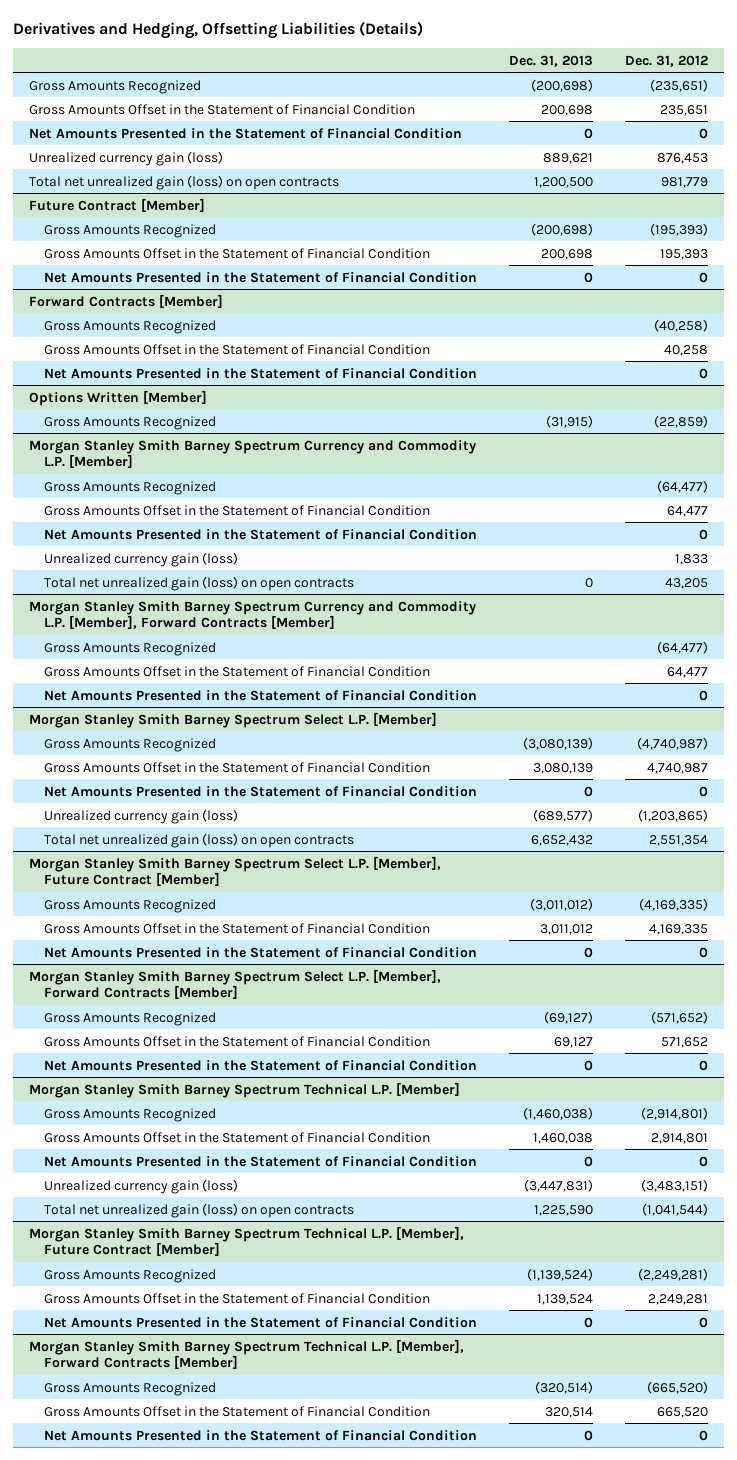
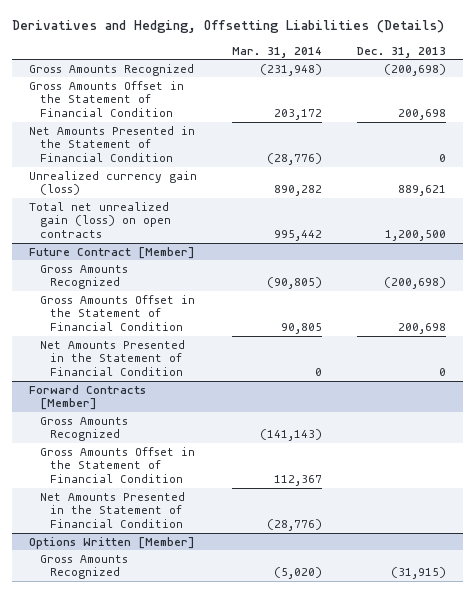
[625,54,709,67] Dec. 31, 2012 -> none
none -> [232,46,323,58] Mar. 31, 2014
[28,439,476,468] Morgan Stanley Smith Barney Spectrum Currency and Commodity L.P. [Member] -> none
[44,480,217,495] Gross Amounts Recognized -> none
[44,504,431,516] Gross Amounts Offset in the Statement of Financial Condition -> none
[44,528,478,540] Net Amounts Presented in the Statement of Financial Condition -> none
[44,551,239,567] Unrealized currency gain (loss) -> none
[44,575,355,591] Total net unrealized gain (loss) on open contracts -> none
[28,600,476,629] Morgan Stanley Smith Barney Spectrum Currency and Commodity L.P. [Member], Forward Contracts [Member] -> none
[44,641,217,656] Gross Amounts Recognized -> none
[44,665,431,677] Gross Amounts Offset in the Statement of Financial Condition -> none
[44,689,478,701] Net Amounts Presented in the Statement of Financial Condition -> none
[28,711,437,728] Morgan Stanley Smith Barney Spectrum Select L.P. [Member] -> none
[44,737,217,752] Gross Amounts Recognized -> none
[44,761,431,773] Gross Amounts Offset in the Statement of Financial Condition -> none
[44,785,478,797] Net Amounts Presented in the Statement of Financial Condition -> none
[44,808,239,824] Unrealized currency gain (loss) -> none
[44,832,355,848] Total net unrealized gain (loss) on open contracts -> none
[28,855,441,886] Morgan Stanley Smith Barney Spectrum Select L.P. [Member], Future Contract [Member] -> none
[44,898,217,913] Gross Amounts Recognized -> none
[44,922,431,934] Gross Amounts Offset in the Statement of Financial Condition -> none
[44,946,478,958] Net Amounts Presented in the Statement of Financial Condition -> none
[28,968,441,999] Morgan Stanley Smith Barney Spectrum Select L.P. [Member], Forward Contracts [Member] -> none
[44,1011,217,1026] Gross Amounts Recognized -> none
[44,1035,431,1047] Gross Amounts Offset in the Statement of Financial Condition -> none
[44,1059,478,1071] Net Amounts Presented in the Statement of Financial Condition -> none
[28,1081,460,1098] Morgan Stanley Smith Barney Spectrum Technical L.P. [Member] -> none
[44,1107,217,1122] Gross Amounts Recognized -> none
[44,1131,431,1143] Gross Amounts Offset in the Statement of Financial Condition -> none
[44,1155,478,1167] Net Amounts Presented in the Statement of Financial Condition -> none
[44,1178,239,1194] Unrealized currency gain (loss) -> none
[44,1202,355,1218] Total net unrealized gain (loss) on open contracts -> none
[28,1225,464,1256] Morgan Stanley Smith Barney Spectrum Technical L.P. [Member], Future Contract [Member] -> none
[44,1268,217,1283] Gross Amounts Recognized -> none
[44,1292,431,1304] Gross Amounts Offset in the Statement of Financial Condition -> none
[44,1316,478,1328] Net Amounts Presented in the Statement of Financial Condition -> none
[28,1338,464,1369] Morgan Stanley Smith Barney Spectrum Technical L.P. [Member], Forward Contracts [Member] -> none
[44,1381,217,1396] Gross Amounts Recognized -> none
[44,1405,431,1417] Gross Amounts Offset in the Statement of Financial Condition -> none
[44,1429,478,1441] Net Amounts Presented in the Statement of Financial Condition -> none

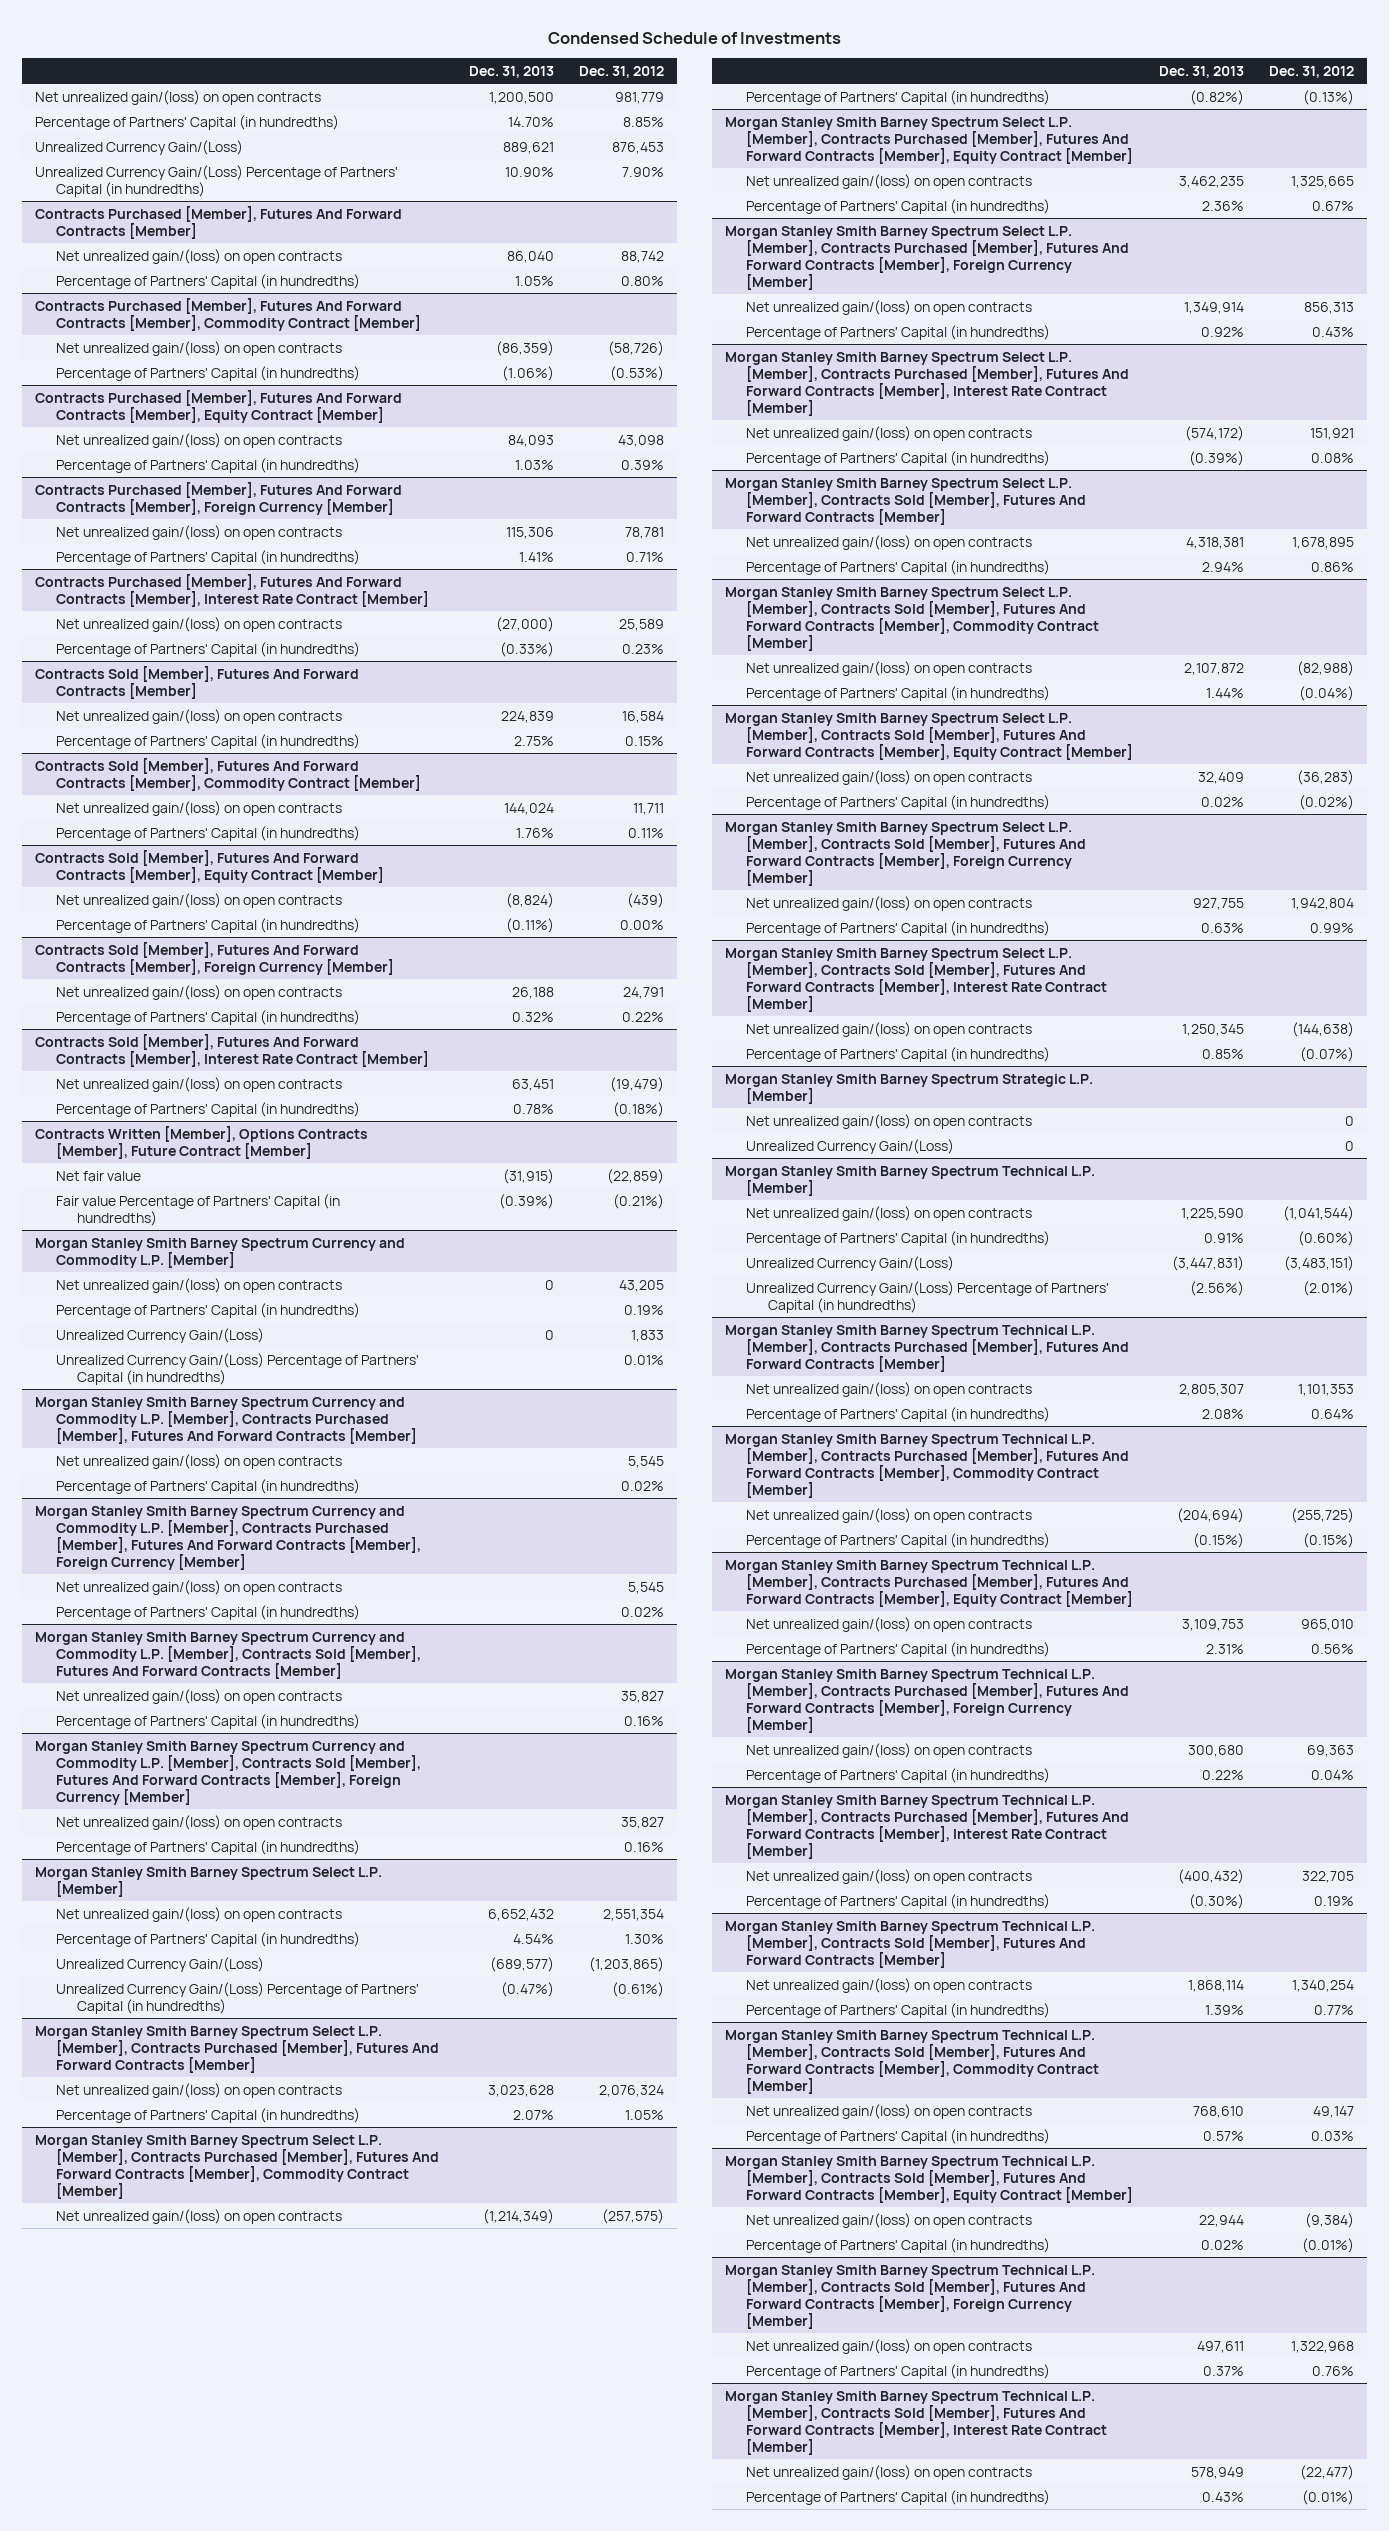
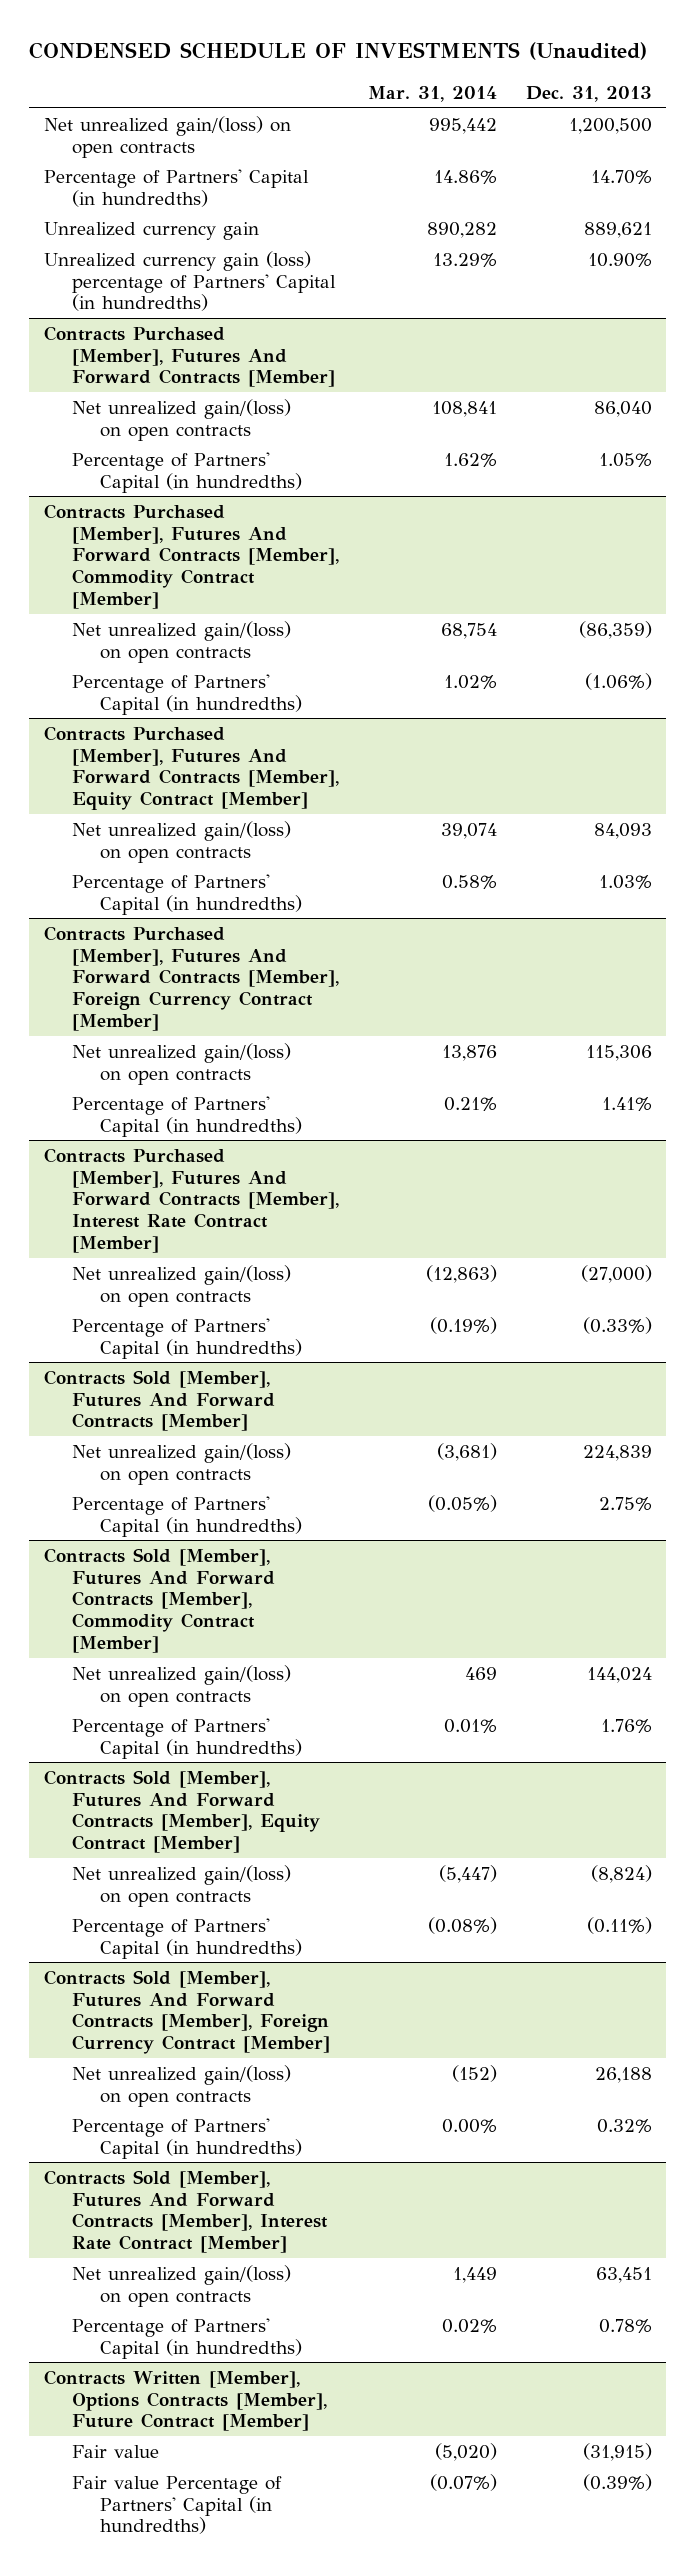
[547,32,841,45] Condensed Schedule of Investments -> [29,42,648,61] CONDENSED SCHEDULE OF INVESTMENTS (Unaudited)
[579,65,665,78] Dec. 31, 2012 -> none
none -> [367,86,497,103] Mar. 31, 2014
[34,139,243,155] Unrealized Currency Gain/(Loss) -> [43,221,259,240] Unrealized currency gain
[34,164,398,197] Unrealized Currency Gain/(Loss) Percentage of Partners' Capital (in hundredths) -> [43,250,336,312] Unrealized currency gain (loss) percentage of Partners' Capital (in hundredths)
[34,481,402,515] Contracts Purchased [Member], Futures And Forward Contracts [Member], Foreign Currency [Member] -> [43,925,339,1031] Contracts Purchased [Member], Futures And Forward Contracts [Member], Foreign Currency Contract [Member]
[34,941,395,975] Contracts Sold [Member], Futures And Forward Contracts [Member], Foreign Currency [Member] -> [43,1969,330,2055] Contracts Sold [Member], Futures And Forward Contracts [Member], Foreign Currency Contract [Member]
[56,1170,142,1181] Net fair value -> [71,2444,159,2458] Fair value
[34,1237,405,1268] Morgan Stanley Smith Barney Spectrum Currency and Commodity L.P. [Member] -> none
[56,1277,343,1293] Net unrealized gain/(loss) on open contracts -> none
[56,1302,361,1318] Percentage of Partners' Capital (in hundredths) -> none
[56,1327,265,1343] Unrealized Currency Gain/(Loss) -> none
[56,1352,420,1385] Unrealized Currency Gain/(Loss) Percentage of Partners' Capital (in hundredths) -> none
[34,1396,418,1444] Morgan Stanley Smith Barney Spectrum Currency and Commodity L.P. [Member], Contracts Purchased [Member], Futures And Forward Contracts [Member] -> none
[56,1453,343,1469] Net unrealized gain/(loss) on open contracts -> none
[56,1478,361,1494] Percentage of Partners' Capital (in hundredths) -> none
[34,1505,422,1571] Morgan Stanley Smith Barney Spectrum Currency and Commodity L.P. [Member], Contracts Purchased [Member], Futures And Forward Contracts [Member], Foreign Currency [Member] -> none
[56,1579,343,1595] Net unrealized gain/(loss) on open contracts -> none
[56,1604,361,1620] Percentage of Partners' Capital (in hundredths) -> none
[34,1631,422,1679] Morgan Stanley Smith Barney Spectrum Currency and Commodity L.P. [Member], Contracts Sold [Member], Futures And Forward Contracts [Member] -> none
[56,1688,343,1704] Net unrealized gain/(loss) on open contracts -> none
[56,1713,361,1729] Percentage of Partners' Capital (in hundredths) -> none
[34,1740,422,1806] Morgan Stanley Smith Barney Spectrum Currency and Commodity L.P. [Member], Contracts Sold [Member], Futures And Forward Contracts [Member], Foreign Currency [Member] -> none
[56,1814,343,1830] Net unrealized gain/(loss) on open contracts -> none
[56,1839,361,1855] Percentage of Partners' Capital (in hundredths) -> none
[34,1866,382,1897] Morgan Stanley Smith Barney Spectrum Select L.P. [Member] -> none
[56,1906,343,1922] Net unrealized gain/(loss) on open contracts -> none
[56,1931,361,1947] Percentage of Partners' Capital (in hundredths) -> none
[56,1956,265,1972] Unrealized Currency Gain/(Loss) -> none
[56,1981,420,2014] Unrealized Currency Gain/(Loss) Percentage of Partners' Capital (in hundredths) -> none
[34,2025,440,2073] Morgan Stanley Smith Barney Spectrum Select L.P. [Member], Contracts Purchased [Member], Futures And Forward Contracts [Member] -> none
[56,2082,343,2098] Net unrealized gain/(loss) on open contracts -> none
[56,2107,361,2123] Percentage of Partners' Capital (in hundredths) -> none
[34,2134,440,2200] Morgan Stanley Smith Barney Spectrum Select L.P. [Member], Contracts Purchased [Member], Futures And Forward Contracts [Member], Commodity Contract [Member] -> none
[56,2208,343,2224] Net unrealized gain/(loss) on open contracts -> none
[746,89,1051,105] Percentage of Partners' Capital (in hundredths) -> none
[725,116,1134,164] Morgan Stanley Smith Barney Spectrum Select L.P. [Member], Contracts Purchased [Member], Futures And Forward Contracts [Member], Equity Contract [Member] -> none
[746,173,1033,189] Net unrealized gain/(loss) on open contracts -> none
[746,198,1051,214] Percentage of Partners' Capital (in hundredths) -> none
[725,225,1130,291] Morgan Stanley Smith Barney Spectrum Select L.P. [Member], Contracts Purchased [Member], Futures And Forward Contracts [Member], Foreign Currency [Member] -> none
[746,299,1033,315] Net unrealized gain/(loss) on open contracts -> none
[746,324,1051,340] Percentage of Partners' Capital (in hundredths) -> none
[725,351,1130,417] Morgan Stanley Smith Barney Spectrum Select L.P. [Member], Contracts Purchased [Member], Futures And Forward Contracts [Member], Interest Rate Contract [Member] -> none
[746,425,1033,441] Net unrealized gain/(loss) on open contracts -> none
[746,450,1051,466] Percentage of Partners' Capital (in hundredths) -> none
[725,477,1087,525] Morgan Stanley Smith Barney Spectrum Select L.P. [Member], Contracts Sold [Member], Futures And Forward Contracts [Member] -> none
[746,534,1033,550] Net unrealized gain/(loss) on open contracts -> none
[746,559,1051,575] Percentage of Partners' Capital (in hundredths) -> none
[725,586,1100,652] Morgan Stanley Smith Barney Spectrum Select L.P. [Member], Contracts Sold [Member], Futures And Forward Contracts [Member], Commodity Contract [Member] -> none
[746,660,1033,676] Net unrealized gain/(loss) on open contracts -> none
[746,685,1051,701] Percentage of Partners' Capital (in hundredths) -> none
[725,712,1134,760] Morgan Stanley Smith Barney Spectrum Select L.P. [Member], Contracts Sold [Member], Futures And Forward Contracts [Member], Equity Contract [Member] -> none
[746,769,1033,785] Net unrealized gain/(loss) on open contracts -> none
[746,794,1051,810] Percentage of Partners' Capital (in hundredths) -> none
[725,821,1087,887] Morgan Stanley Smith Barney Spectrum Select L.P. [Member], Contracts Sold [Member], Futures And Forward Contracts [Member], Foreign Currency [Member] -> none
[746,895,1033,911] Net unrealized gain/(loss) on open contracts -> none
[746,920,1051,936] Percentage of Partners' Capital (in hundredths) -> none
[725,947,1108,1013] Morgan Stanley Smith Barney Spectrum Select L.P. [Member], Contracts Sold [Member], Futures And Forward Contracts [Member], Interest Rate Contract [Member] -> none
[746,1021,1033,1037] Net unrealized gain/(loss) on open contracts -> none
[746,1046,1051,1062] Percentage of Partners' Capital (in hundredths) -> none
[725,1073,1094,1104] Morgan Stanley Smith Barney Spectrum Strategic L.P. [Member] -> none
[746,1113,1033,1129] Net unrealized gain/(loss) on open contracts -> none
[746,1138,955,1154] Unrealized Currency Gain/(Loss) -> none
[725,1165,1096,1196] Morgan Stanley Smith Barney Spectrum Technical L.P. [Member] -> none
[746,1205,1033,1221] Net unrealized gain/(loss) on open contracts -> none
[746,1230,1051,1246] Percentage of Partners' Capital (in hundredths) -> none
[746,1255,955,1271] Unrealized Currency Gain/(Loss) -> none
[746,1280,1110,1313] Unrealized Currency Gain/(Loss) Percentage of Partners' Capital (in hundredths) -> none
[725,1324,1130,1372] Morgan Stanley Smith Barney Spectrum Technical L.P. [Member], Contracts Purchased [Member], Futures And Forward Contracts [Member] -> none
[746,1381,1033,1397] Net unrealized gain/(loss) on open contracts -> none
[746,1406,1051,1422] Percentage of Partners' Capital (in hundredths) -> none
[725,1433,1130,1499] Morgan Stanley Smith Barney Spectrum Technical L.P. [Member], Contracts Purchased [Member], Futures And Forward Contracts [Member], Commodity Contract [Member] -> none
[746,1507,1033,1523] Net unrealized gain/(loss) on open contracts -> none
[746,1532,1051,1548] Percentage of Partners' Capital (in hundredths) -> none
[725,1559,1134,1607] Morgan Stanley Smith Barney Spectrum Technical L.P. [Member], Contracts Purchased [Member], Futures And Forward Contracts [Member], Equity Contract [Member] -> none
[746,1616,1033,1632] Net unrealized gain/(loss) on open contracts -> none
[746,1641,1051,1657] Percentage of Partners' Capital (in hundredths) -> none
[725,1668,1130,1734] Morgan Stanley Smith Barney Spectrum Technical L.P. [Member], Contracts Purchased [Member], Futures And Forward Contracts [Member], Foreign Currency [Member] -> none
[746,1742,1033,1758] Net unrealized gain/(loss) on open contracts -> none
[746,1767,1051,1783] Percentage of Partners' Capital (in hundredths) -> none
[725,1794,1130,1860] Morgan Stanley Smith Barney Spectrum Technical L.P. [Member], Contracts Purchased [Member], Futures And Forward Contracts [Member], Interest Rate Contract [Member] -> none
[746,1868,1033,1884] Net unrealized gain/(loss) on open contracts -> none
[746,1893,1051,1909] Percentage of Partners' Capital (in hundredths) -> none
[725,1920,1096,1968] Morgan Stanley Smith Barney Spectrum Technical L.P. [Member], Contracts Sold [Member], Futures And Forward Contracts [Member] -> none
[746,1977,1033,1993] Net unrealized gain/(loss) on open contracts -> none
[746,2002,1051,2018] Percentage of Partners' Capital (in hundredths) -> none
[725,2029,1100,2095] Morgan Stanley Smith Barney Spectrum Technical L.P. [Member], Contracts Sold [Member], Futures And Forward Contracts [Member], Commodity Contract [Member] -> none
[746,2103,1033,2119] Net unrealized gain/(loss) on open contracts -> none
[746,2128,1051,2144] Percentage of Partners' Capital (in hundredths) -> none
[725,2155,1134,2203] Morgan Stanley Smith Barney Spectrum Technical L.P. [Member], Contracts Sold [Member], Futures And Forward Contracts [Member], Equity Contract [Member] -> none
[746,2212,1033,2228] Net unrealized gain/(loss) on open contracts -> none
[746,2237,1051,2253] Percentage of Partners' Capital (in hundredths) -> none
[725,2264,1096,2330] Morgan Stanley Smith Barney Spectrum Technical L.P. [Member], Contracts Sold [Member], Futures And Forward Contracts [Member], Foreign Currency [Member] -> none
[746,2338,1033,2354] Net unrealized gain/(loss) on open contracts -> none
[746,2363,1051,2379] Percentage of Partners' Capital (in hundredths) -> none
[725,2390,1108,2456] Morgan Stanley Smith Barney Spectrum Technical L.P. [Member], Contracts Sold [Member], Futures And Forward Contracts [Member], Interest Rate Contract [Member] -> none
[746,2464,1033,2480] Net unrealized gain/(loss) on open contracts -> none
[746,2489,1051,2505] Percentage of Partners' Capital (in hundredths) -> none

